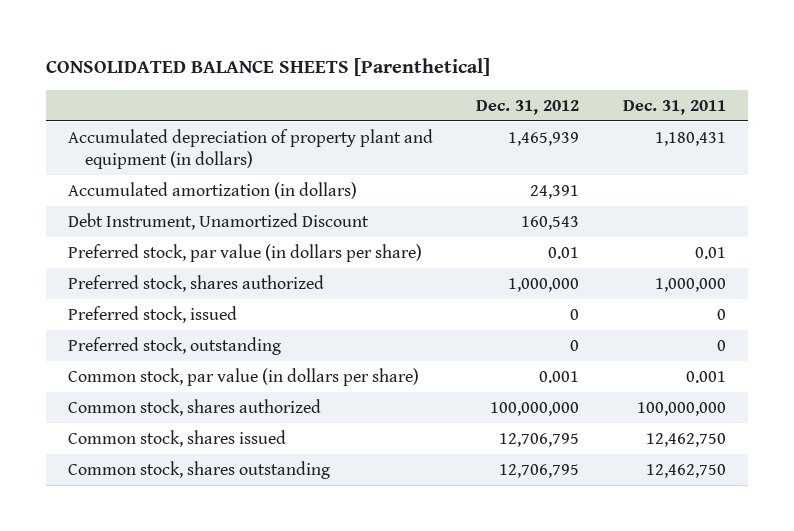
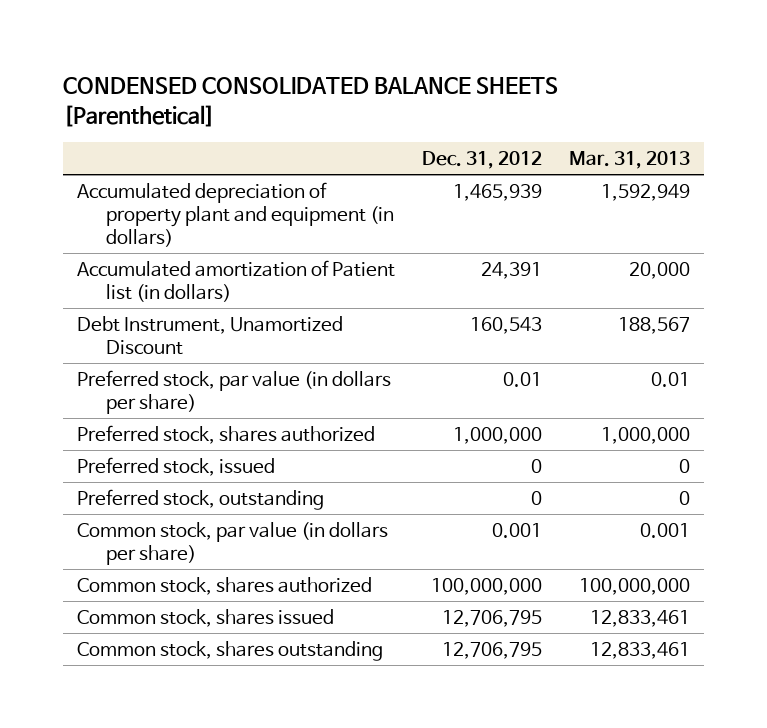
[45,57,490,76] CONSOLIDATED BALANCE SHEETS [Parenthetical] -> [63,77,559,127] CONDENSED CONSOLIDATED BALANCE SHEETS [Parenthetical]
[623,99,727,115] Dec. 31, 2011 -> none
none -> [569,150,691,169] Mar. 31, 2013
[67,181,357,199] Accumulated amortization (in dollars) -> [77,259,396,302] Accumulated amortization of Patient list (in dollars)

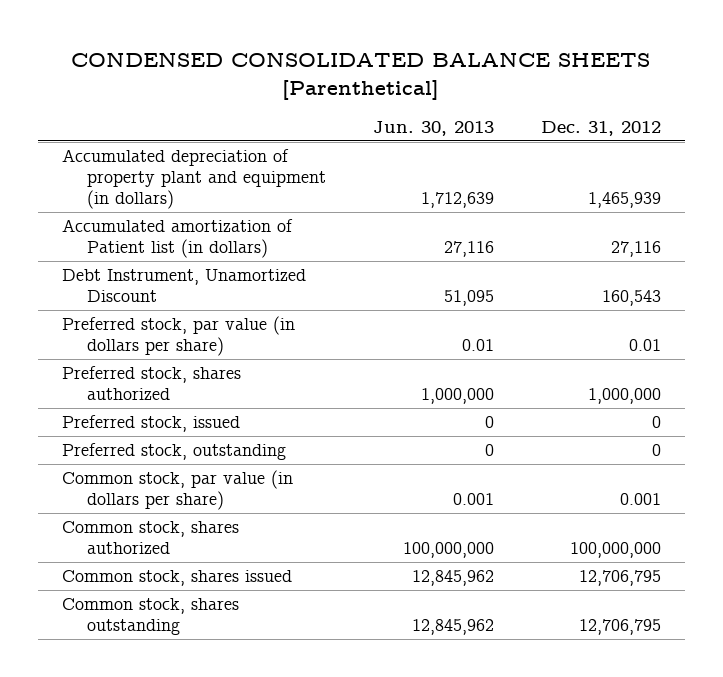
[569,150,691,169] Mar. 31, 2013 -> none
none -> [373,121,495,137] Jun. 30, 2013
[481,261,543,279] 24,391 -> [611,241,662,258] 27,116

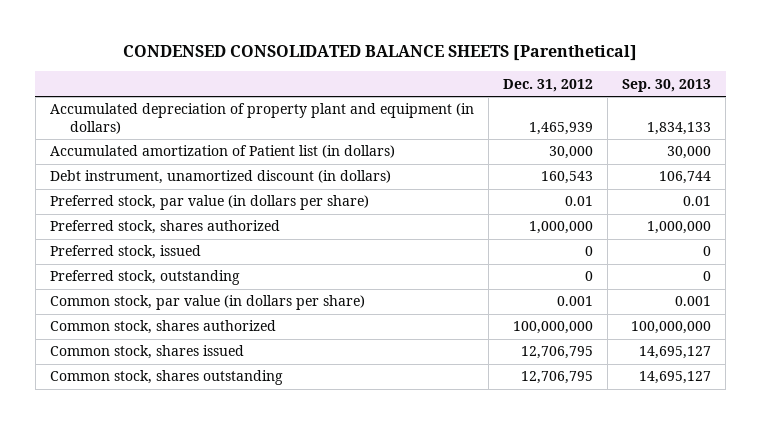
[373,121,495,137] Jun. 30, 2013 -> none
none -> [622,78,712,92] Sep. 30, 2013
[611,241,662,258] 27,116 -> [548,146,593,160] 30,000
[61,269,306,303] Debt Instrument, Unamortized Discount -> [49,170,391,185] Debt instrument, unamortized discount (in dollars)

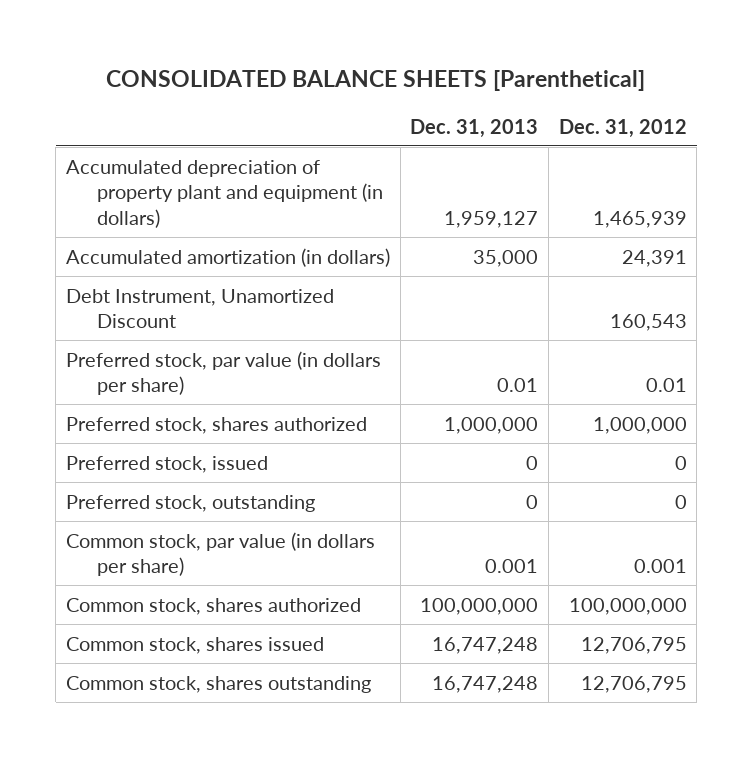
[123,45,638,62] CONDENSED CONSOLIDATED BALANCE SHEETS [Parenthetical] -> [106,70,646,92] CONSOLIDATED BALANCE SHEETS [Parenthetical]
[622,78,712,92] Sep. 30, 2013 -> none
none -> [410,118,539,138] Dec. 31, 2013
[49,145,395,159] Accumulated amortization of Patient list (in dollars) -> [65,247,390,267] Accumulated amortization (in dollars)
[548,146,593,160] 30,000 -> [621,249,687,267] 24,391
[49,170,391,185] Debt instrument, unamortized discount (in dollars) -> [65,288,334,329] Debt Instrument, Unamortized Discount

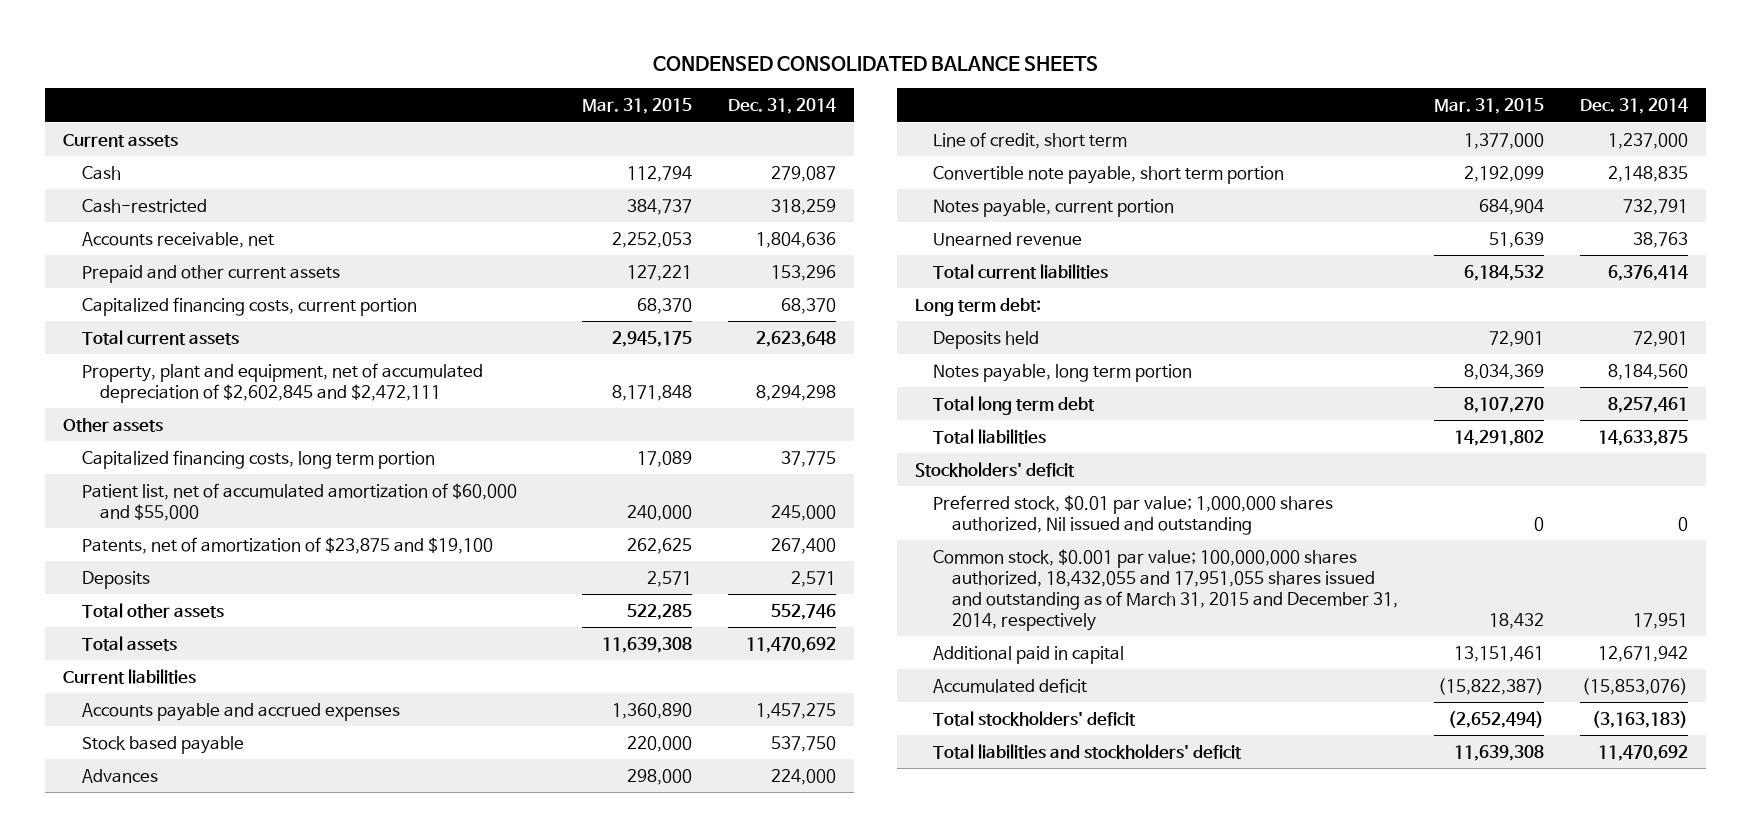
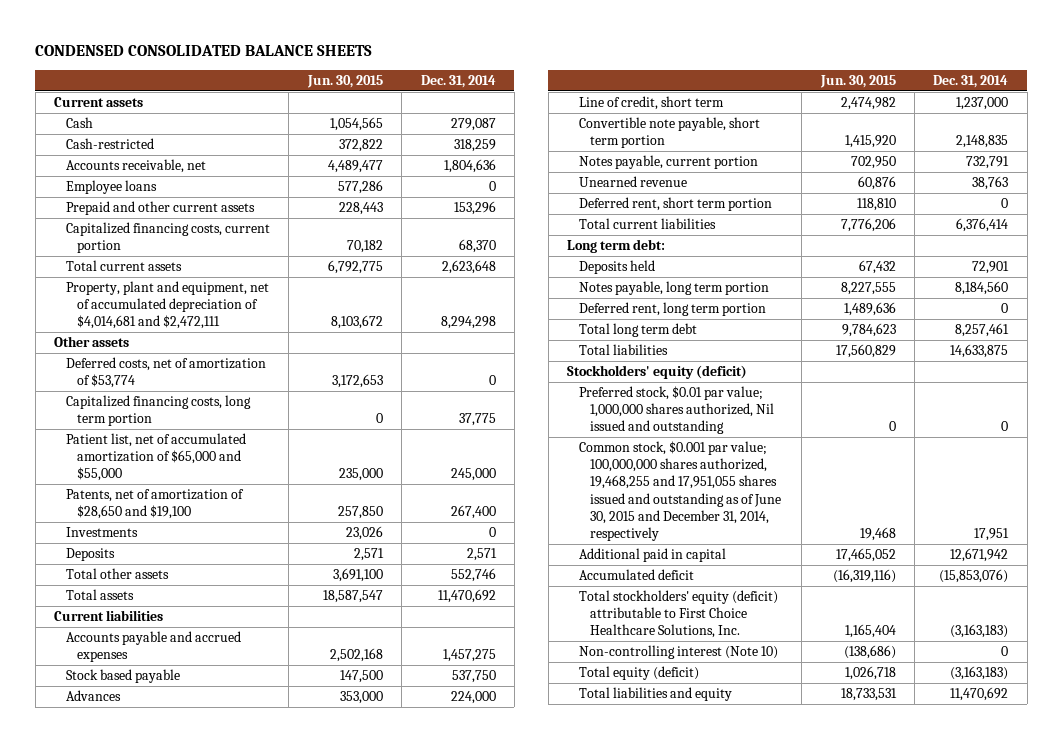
[582,98,693,115] Mar. 31, 2015 -> none
none -> [306,74,383,88] Jun. 30, 2015
none -> [65,179,157,194] Employee loans
[81,362,483,403] Property, plant and equipment, net of accumulated depreciation of $2,602,845 and $2,472,111 -> [65,280,269,330] Property, plant and equipment, net of accumulated depreciation of $4,014,681 and $2,472,111
none -> [65,356,266,389] Deferred costs, net of amortization of $53,774
[81,482,517,521] Patient list, net of accumulated amortization of $60,000 and $55,000 -> [65,432,246,482] Patient list, net of accumulated amortization of $65,000 and $55,000
[81,536,493,554] Patents, net of amortization of $23,875 and $19,100 -> [65,488,244,520] Patents, net of amortization of $28,650 and $19,100
none -> [65,526,138,537] Investments
none -> [578,196,772,211] Deferred rent, short term portion
none -> [578,301,766,316] Deferred rent, long term portion
[914,461,1075,477] Stockholders' deficit -> [567,364,748,379] Stockholders' equity (deficit)
[933,548,1398,631] Common stock, $0.001 par value; 100,000,000 shares authorized, 18,432,055 and 17,951,055 shares issued and outstanding as of March 31, 2015 and December 31, 2014, respectively -> [578,440,782,541] Common stock, $0.001 par value; 100,000,000 shares authorized, 19,468,255 and 17,951,055 shares issued and outstanding as of June 30, 2015 and December 31, 2014, respectively
[933,710,1137,726] Total stockholders' deficit -> [578,589,778,639] Total stockholders' equity (deficit) attributable to First Choice Healthcare Solutions, Inc.
none -> [578,644,778,659] Non-controlling interest (Note 10)
none -> [578,665,699,680] Total equity (deficit)
[933,743,1243,759] Total liabilities and stockholders' deficit -> [578,686,732,701] Total liabilities and equity

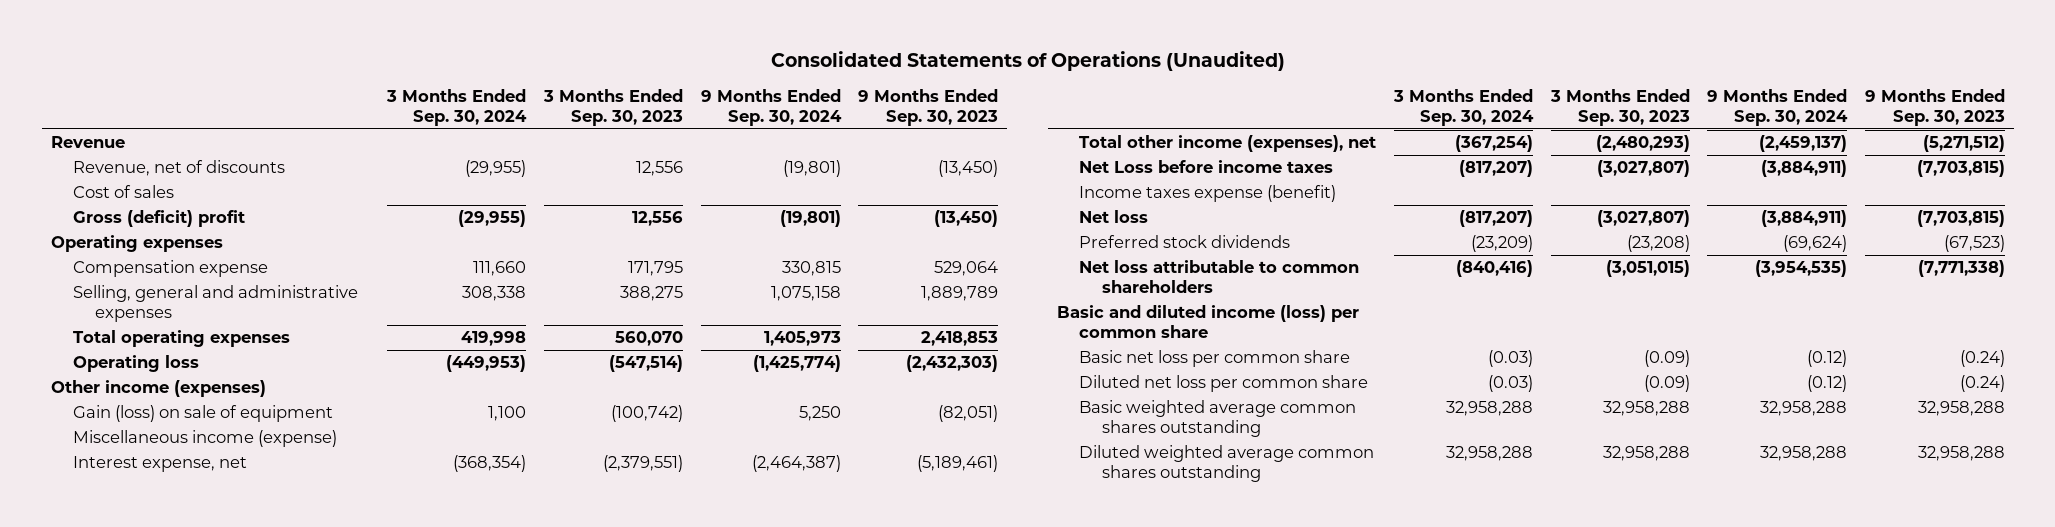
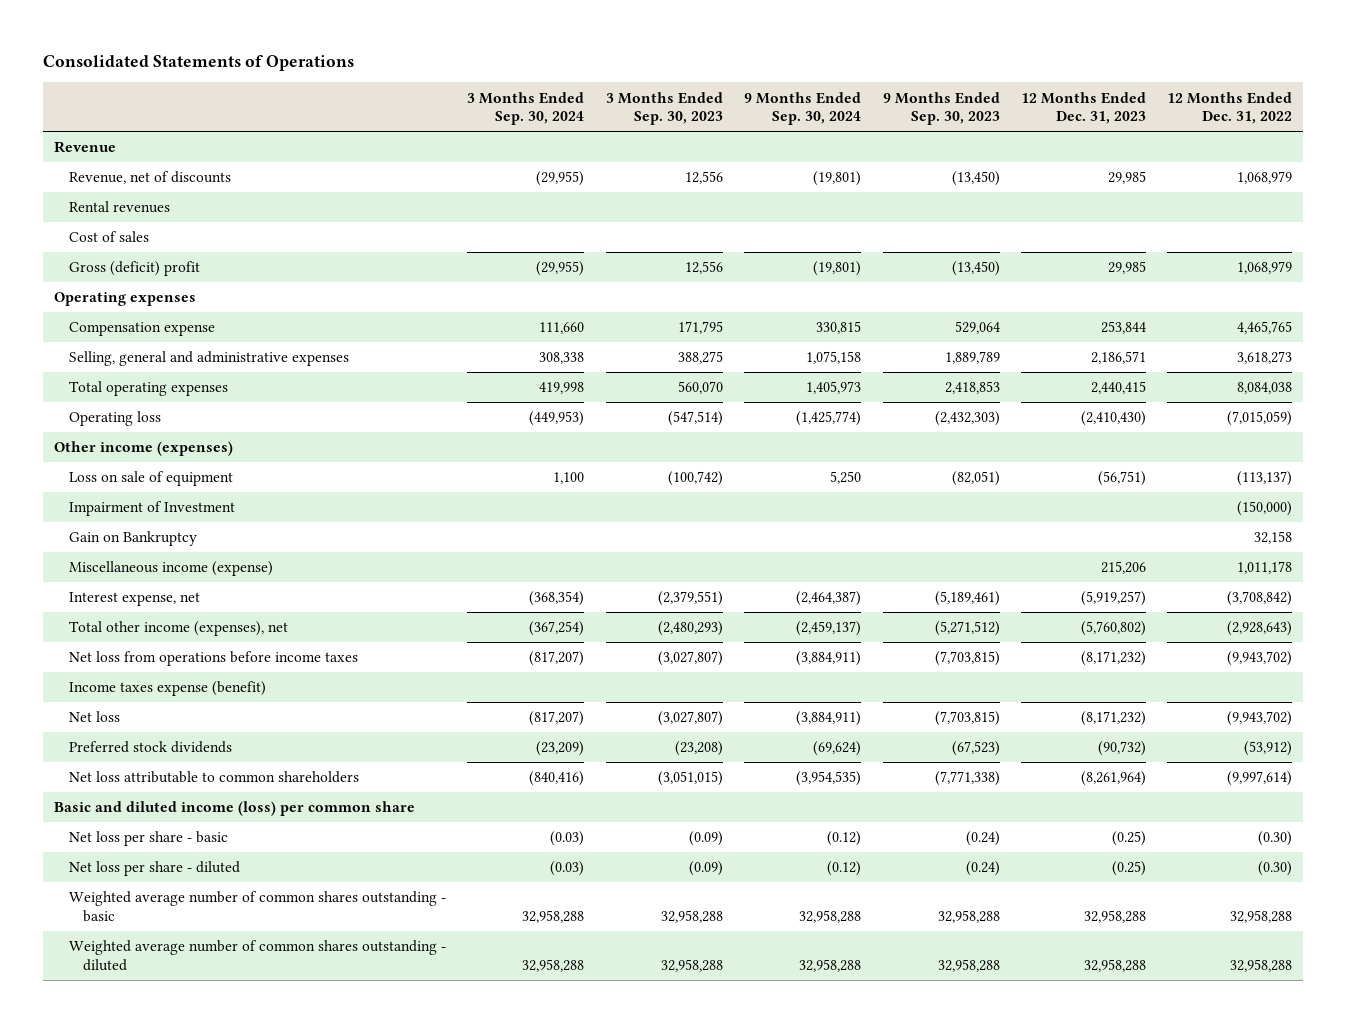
[770,51,1285,72] Consolidated Statements of Operations (Unaudited) -> [43,55,355,72] Consolidated Statements of Operations
none -> [1020,91,1146,125] 12 Months Ended Dec. 31, 2023
none -> [1167,91,1293,125] 12 Months Ended Dec. 31, 2022
none -> [68,201,170,214] Rental revenues
[72,405,333,423] Gain (loss) on sale of equipment -> [68,471,233,487] Loss on sale of equipment
none -> [68,501,235,517] Impairment of Investment
none -> [68,531,197,547] Gain on Bankruptcy
[1079,160,1334,174] Net Loss before income taxes -> [68,651,358,667] Net loss from operations before income taxes
[1079,350,1351,368] Basic net loss per common share -> [68,831,228,847] Net loss per share - basic
[1079,375,1369,393] Diluted net loss per common share -> [68,861,240,877] Net loss per share - diluted
[1079,400,1357,438] Basic weighted average common shares outstanding -> [68,891,446,922] Weighted average number of common shares outstanding - basic
[1079,445,1375,483] Diluted weighted average common shares outstanding -> [68,940,446,971] Weighted average number of common shares outstanding - diluted

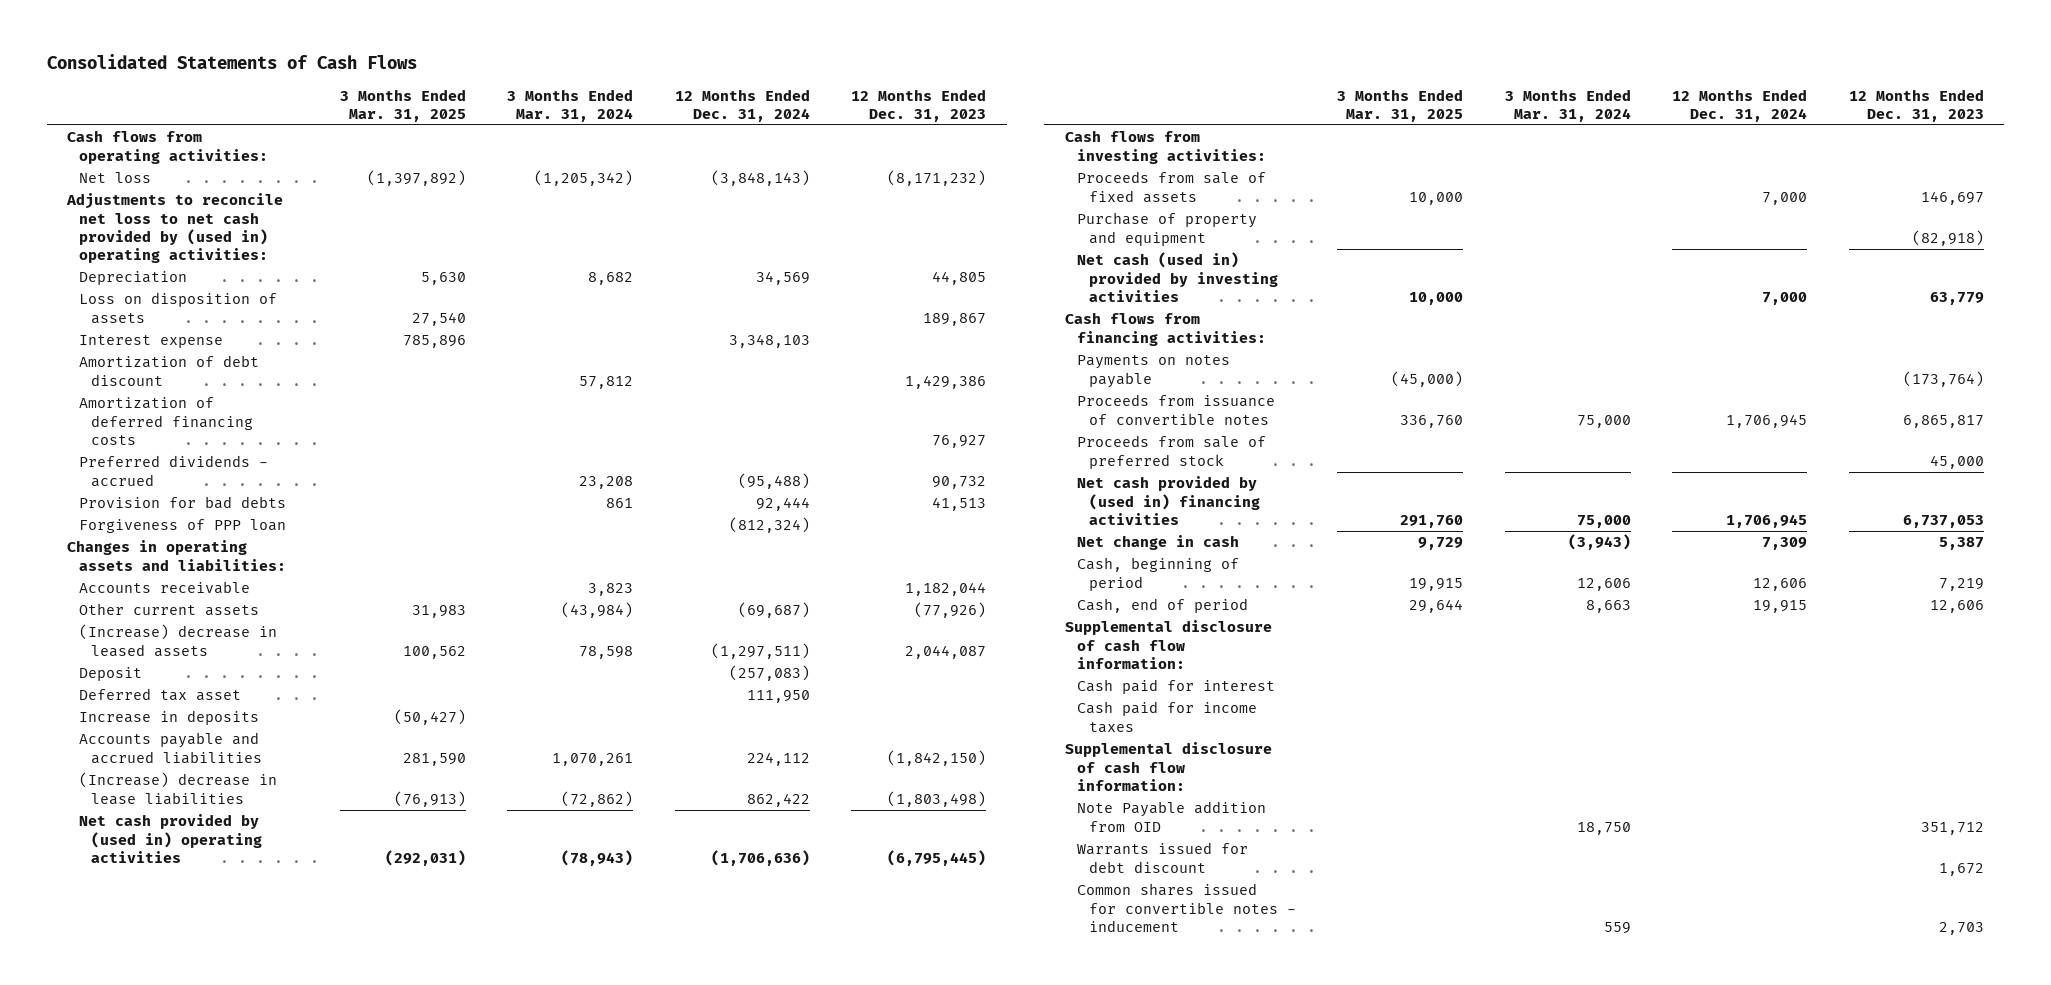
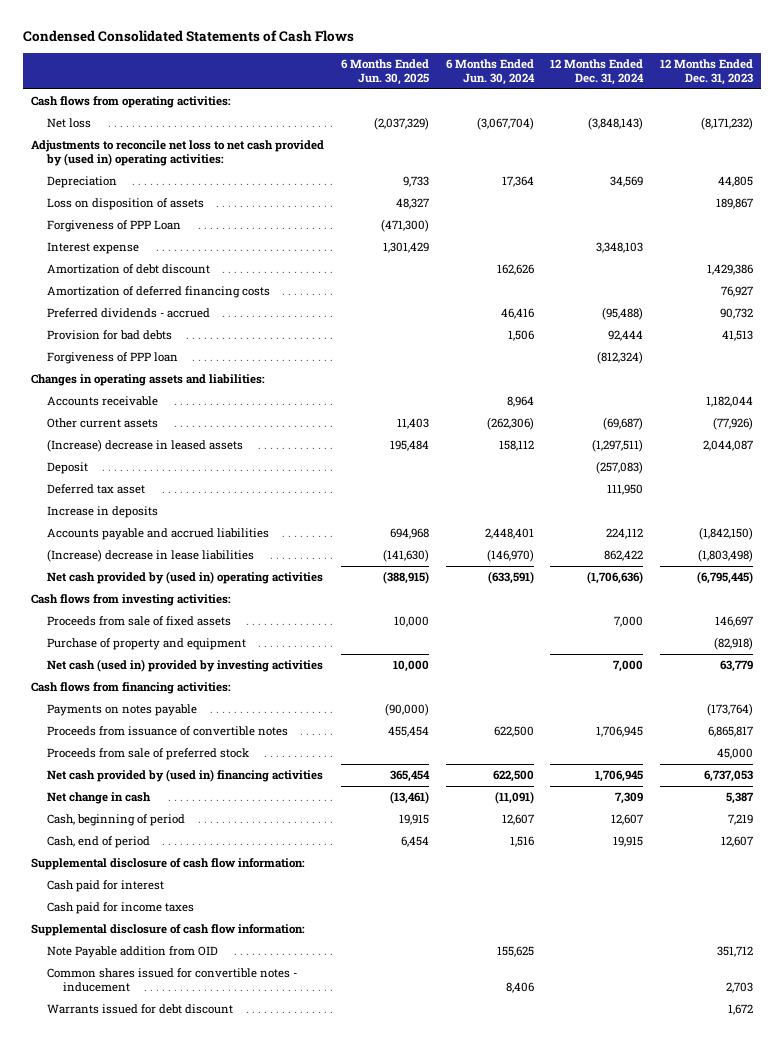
[46,54,417,70] Consolidated Statements of Cash Flows -> [23,30,355,43] Condensed Consolidated Statements of Cash Flows
[339,88,466,122] 3 Months Ended Mar. 31, 2025 -> none
[507,88,634,122] 3 Months Ended Mar. 31, 2024 -> none
none -> [341,59,430,85] 6 Months Ended Jun. 30, 2025
none -> [445,59,535,85] 6 Months Ended Jun. 30, 2024
none -> [47,220,182,233] Forgiveness of PPP Loan
[1753,577,1808,591] 12,606 -> [611,814,644,826] 12,607
[1929,600,1984,614] 12,606 -> [720,836,753,848] 12,607
[1076,842,1248,873] Warrants issued for debt discount -> [47,1004,234,1015] Warrants issued for debt discount

